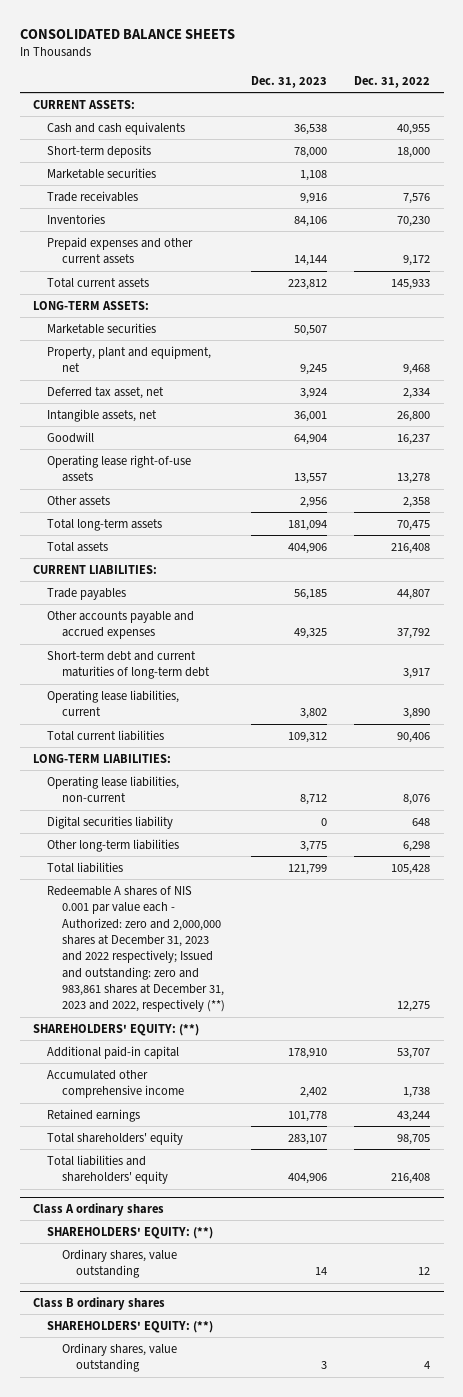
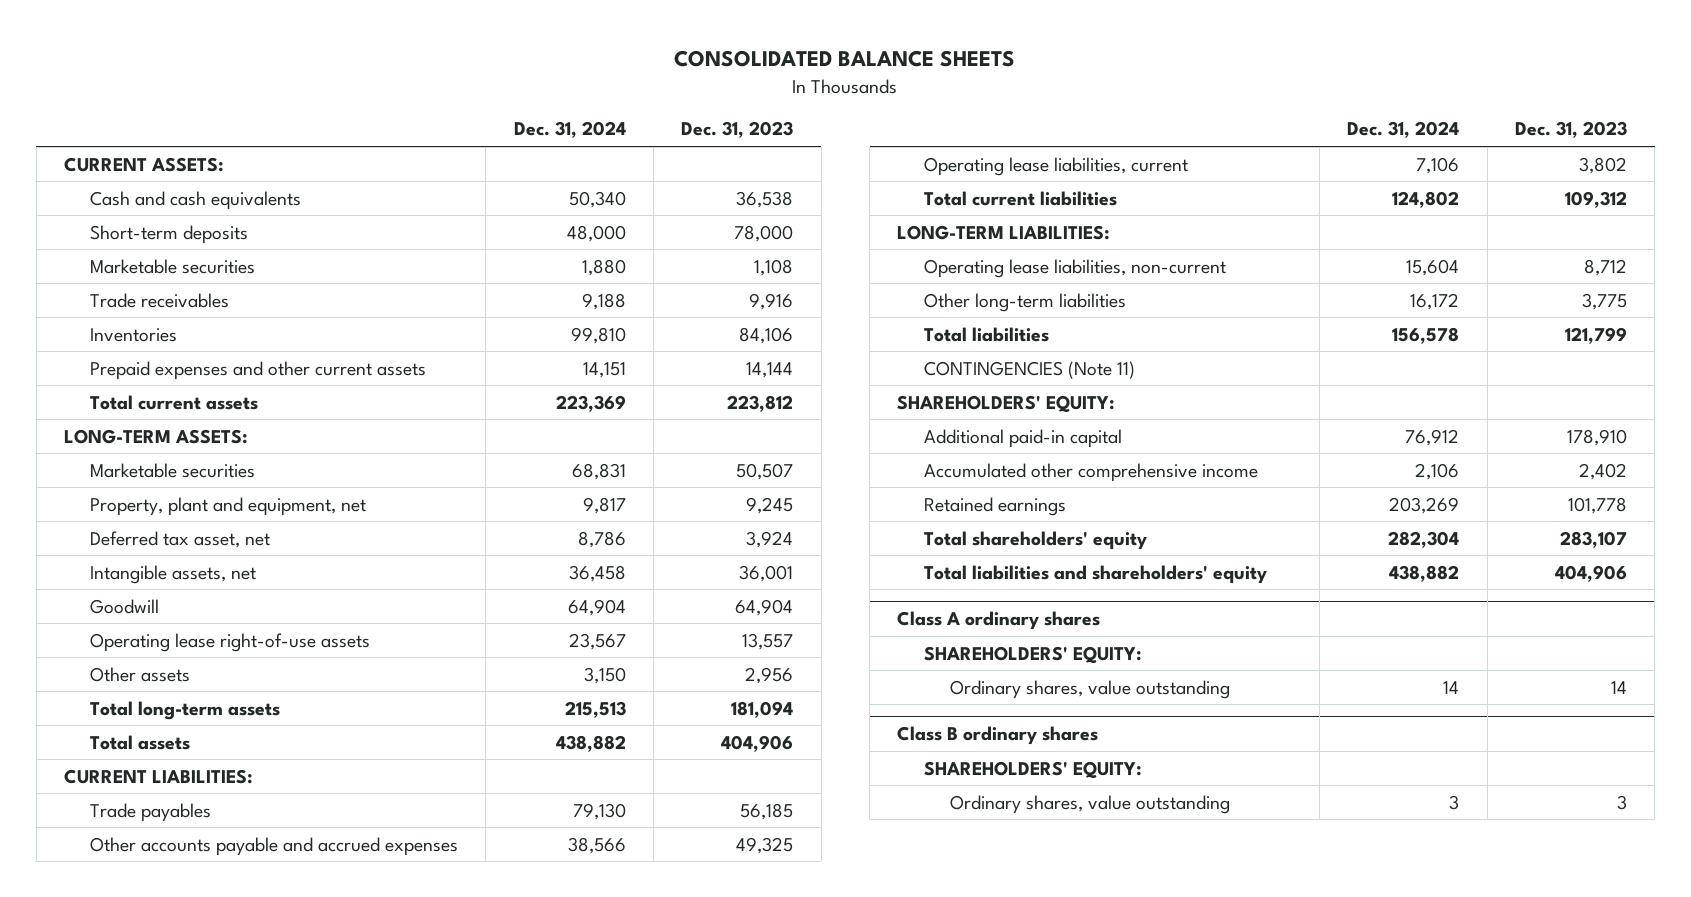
[354,75,431,88] Dec. 31, 2022 -> none
none -> [513,121,626,139] Dec. 31, 2024
[47,650,210,680] Short-term debt and current maturities of long-term debt -> none
[47,815,174,829] Digital securities liability -> none
[47,885,225,1013] Redeemable A shares of NIS 0.001 par value each - Authorized: zero and 2,000,000 shares at December 31, 2023 and 2022 respectively; Issued and outstanding: zero and 983,861 shares at December 31, 2023 and 2022, respectively (**) -> none
none -> [923,360,1135,379] CONTINGENCIES (Note 11)
[32,1023,199,1036] SHAREHOLDERS' EQUITY: (**) -> [897,394,1116,413] SHAREHOLDERS' EQUITY:
[47,1226,214,1239] SHAREHOLDERS' EQUITY: (**) -> [923,645,1142,664] SHAREHOLDERS' EQUITY:
[47,1320,214,1333] SHAREHOLDERS' EQUITY: (**) -> [923,760,1142,779] SHAREHOLDERS' EQUITY:

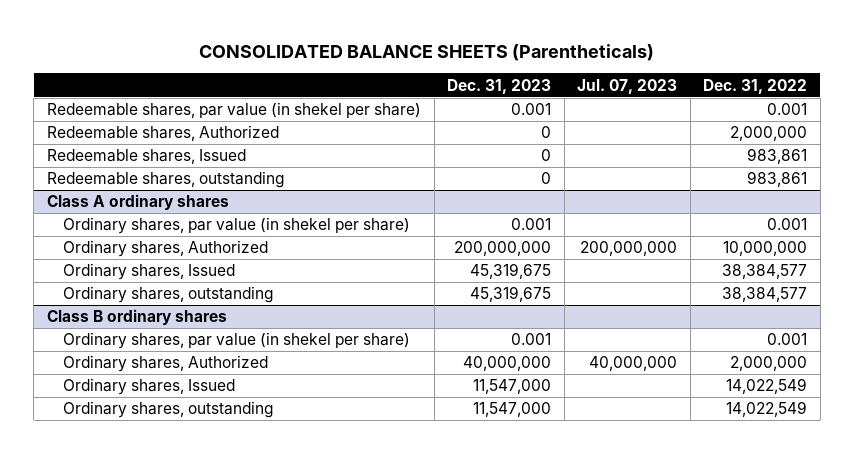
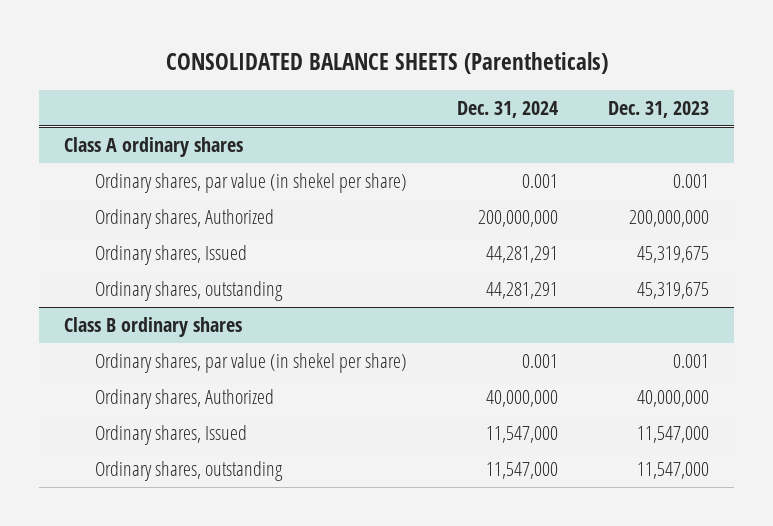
[577,78,678,94] Jul. 07, 2023 -> none
[703,78,808,94] Dec. 31, 2022 -> none
none -> [456,100,558,118] Dec. 31, 2024
[46,102,421,119] Redeemable shares, par value (in shekel per share) -> none
[46,125,279,142] Redeemable shares, Authorized -> none
[46,149,246,165] Redeemable shares, Issued -> none
[46,171,285,189] Redeemable shares, outstanding -> none

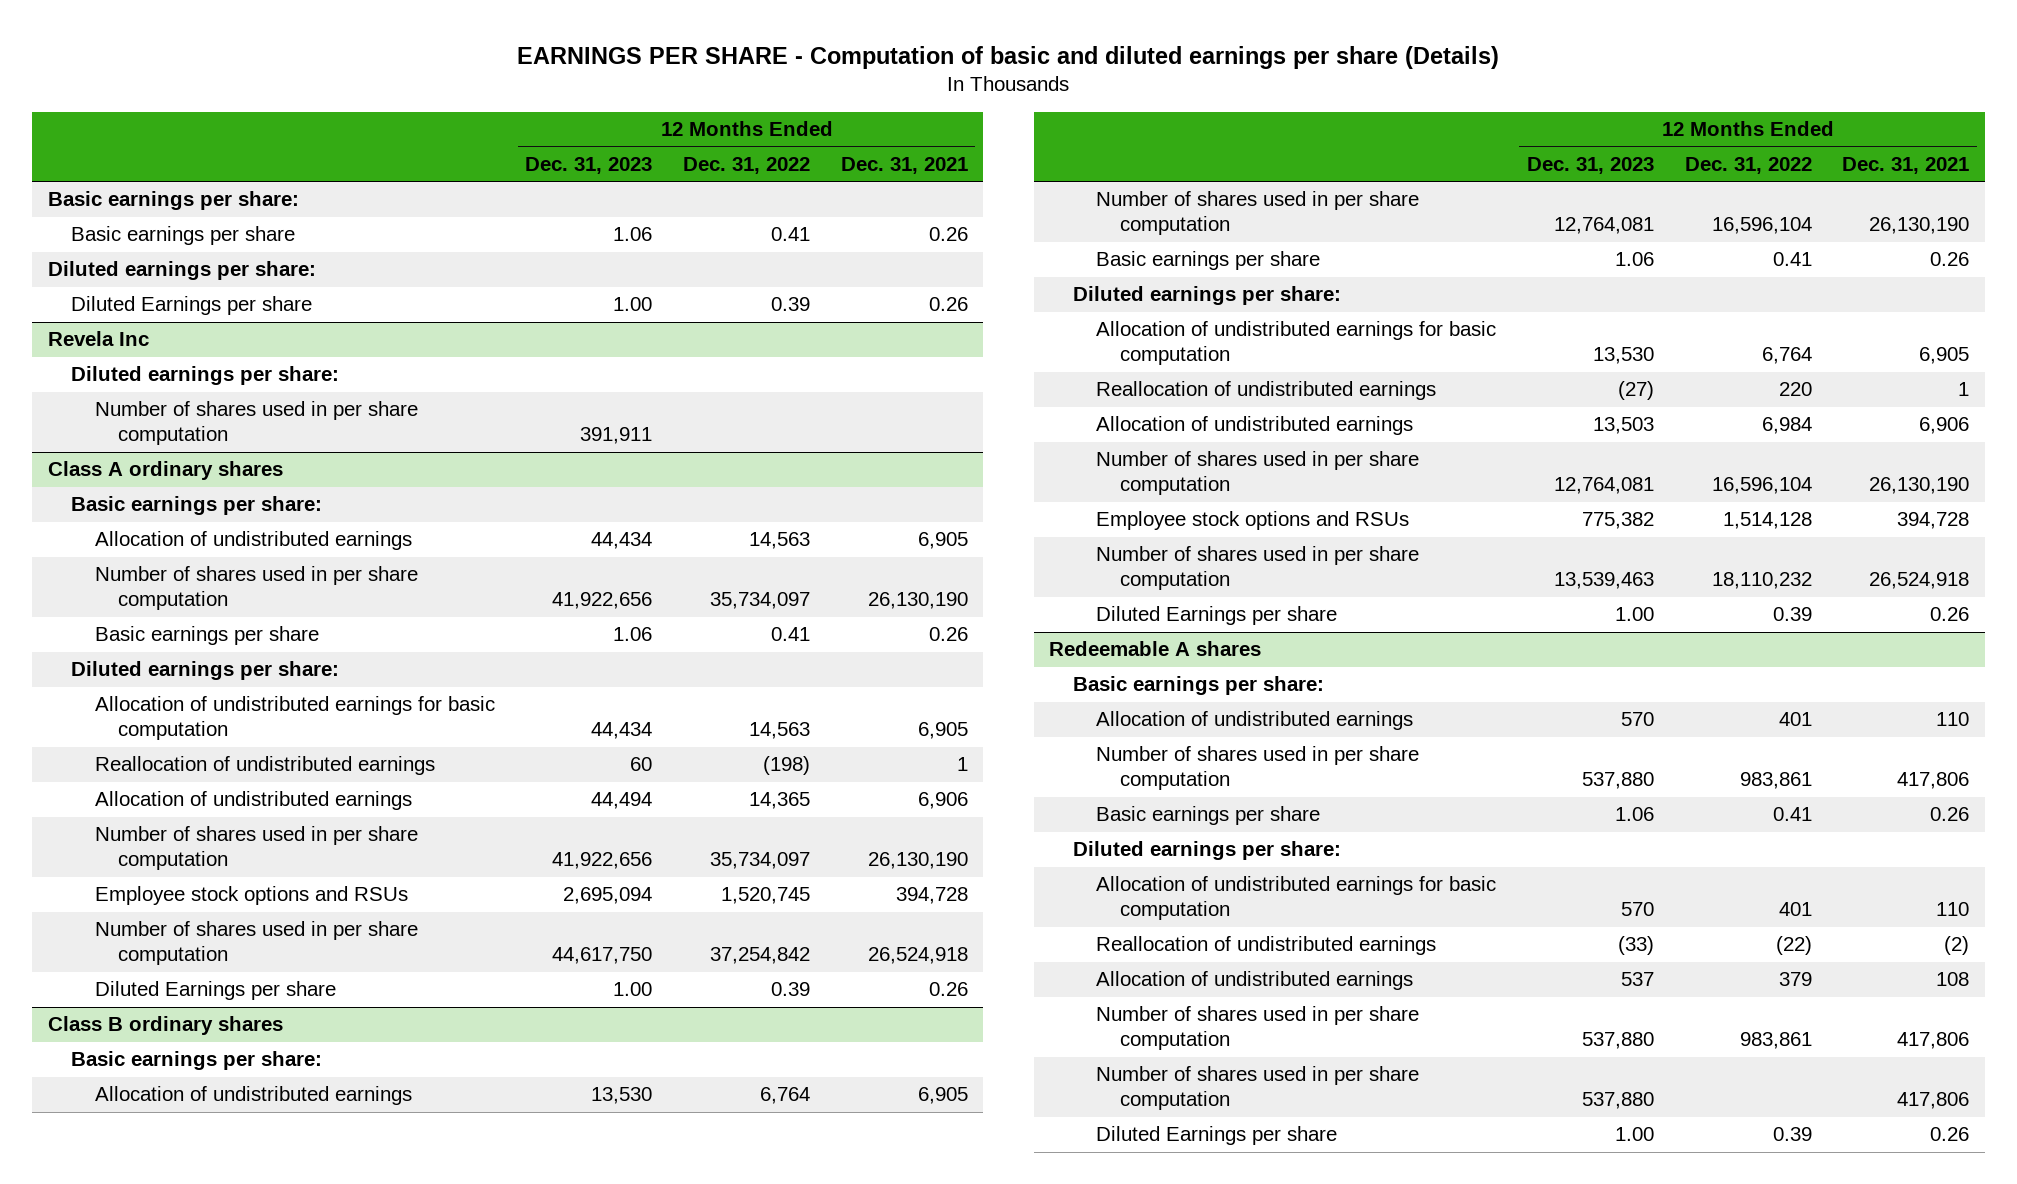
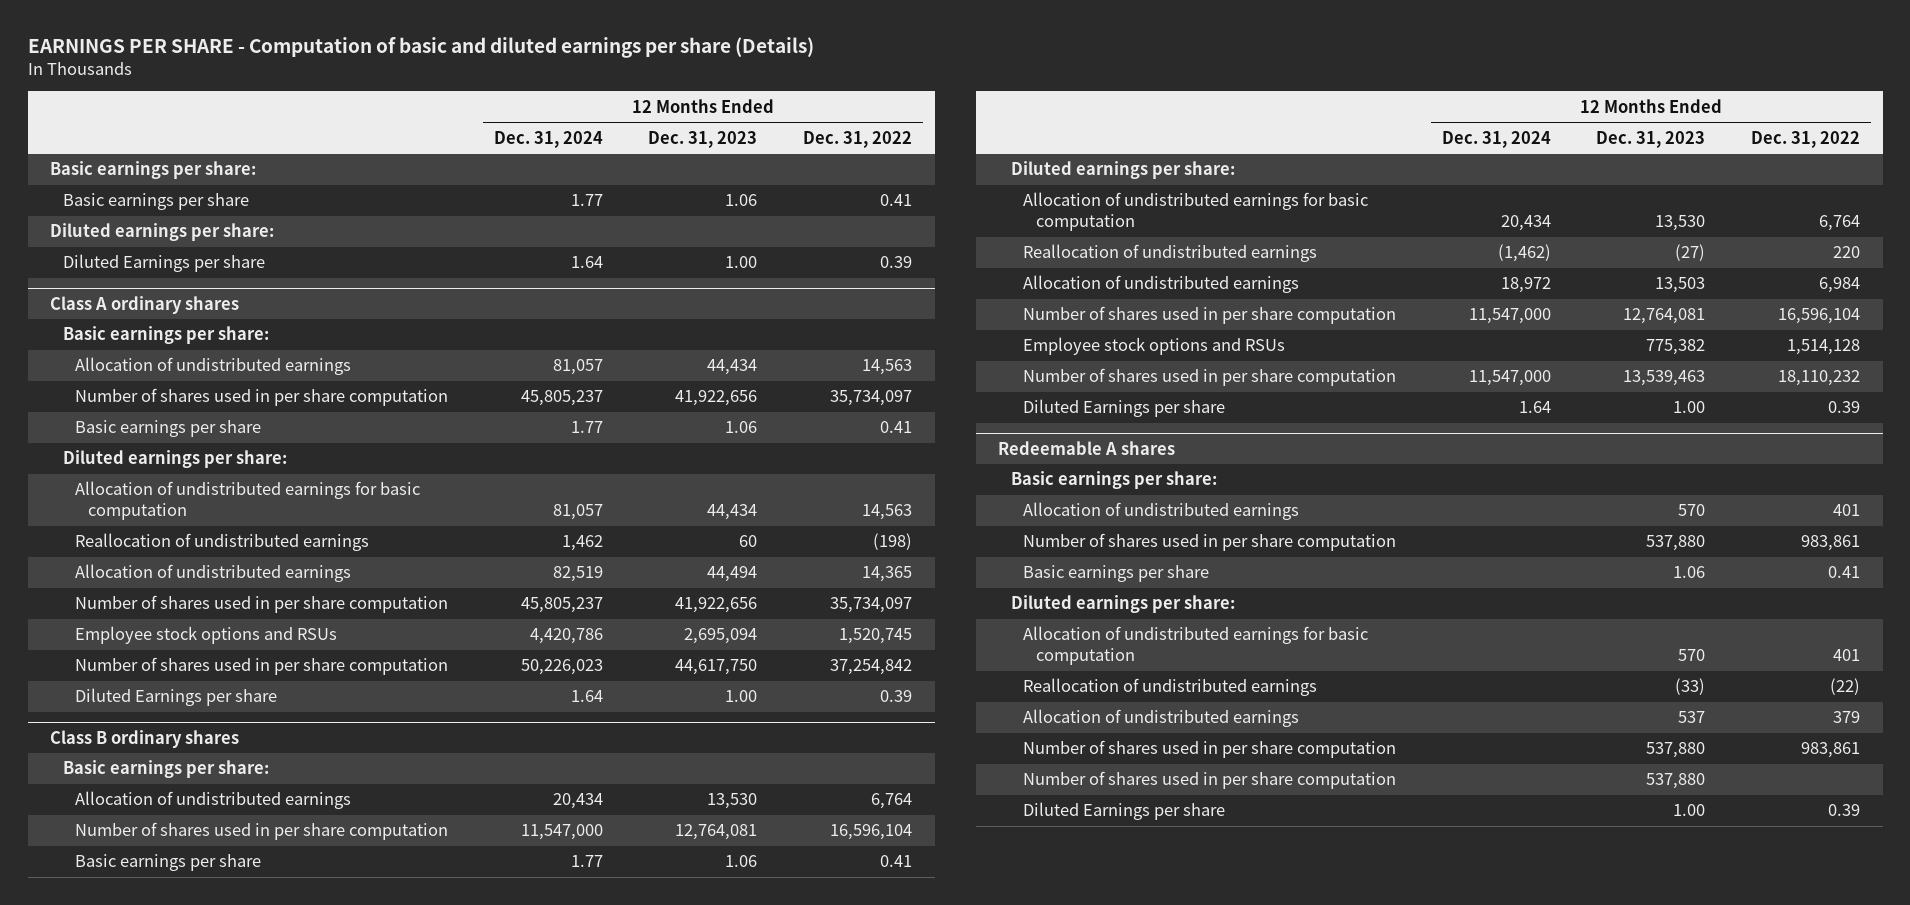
[840,156,968,174] Dec. 31, 2021 -> none
none -> [493,130,603,148] Dec. 31, 2024
[47,331,149,347] Revela Inc -> none
[71,366,340,386] Diluted earnings per share: -> none
[94,401,418,446] Number of shares used in per share computation -> none

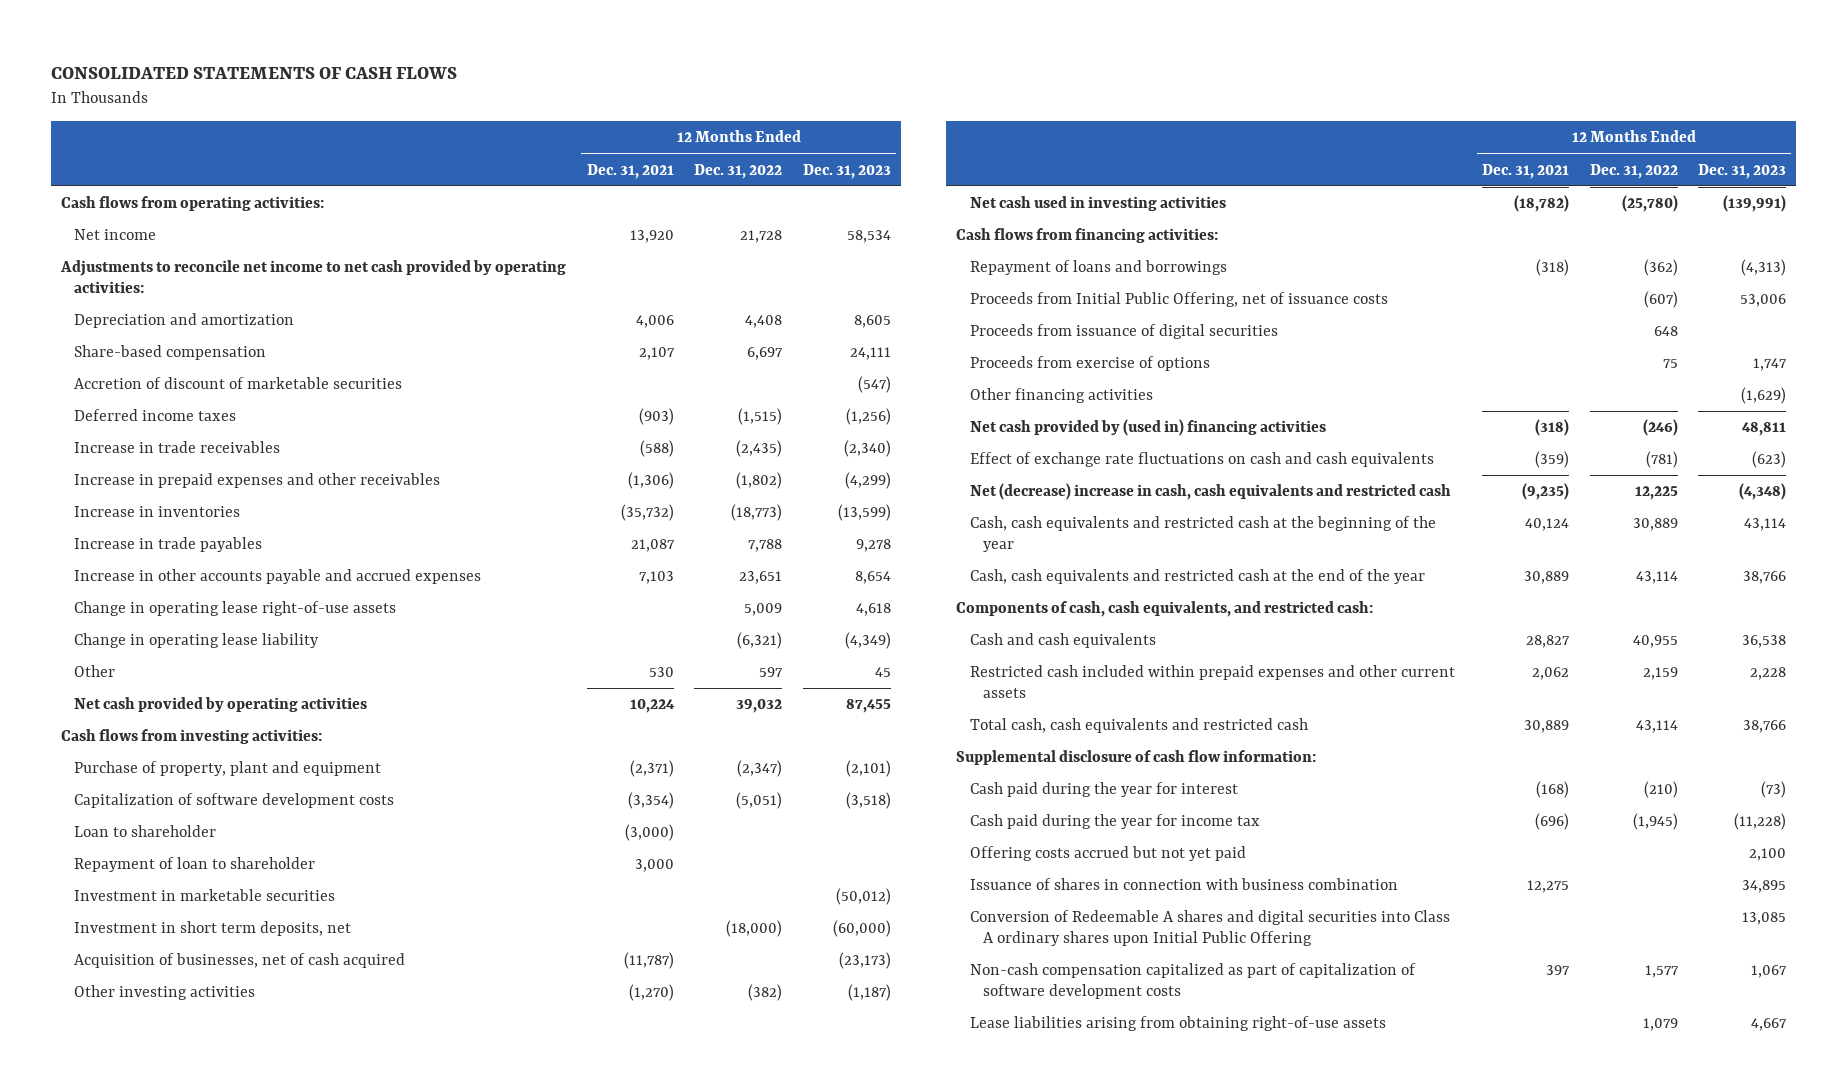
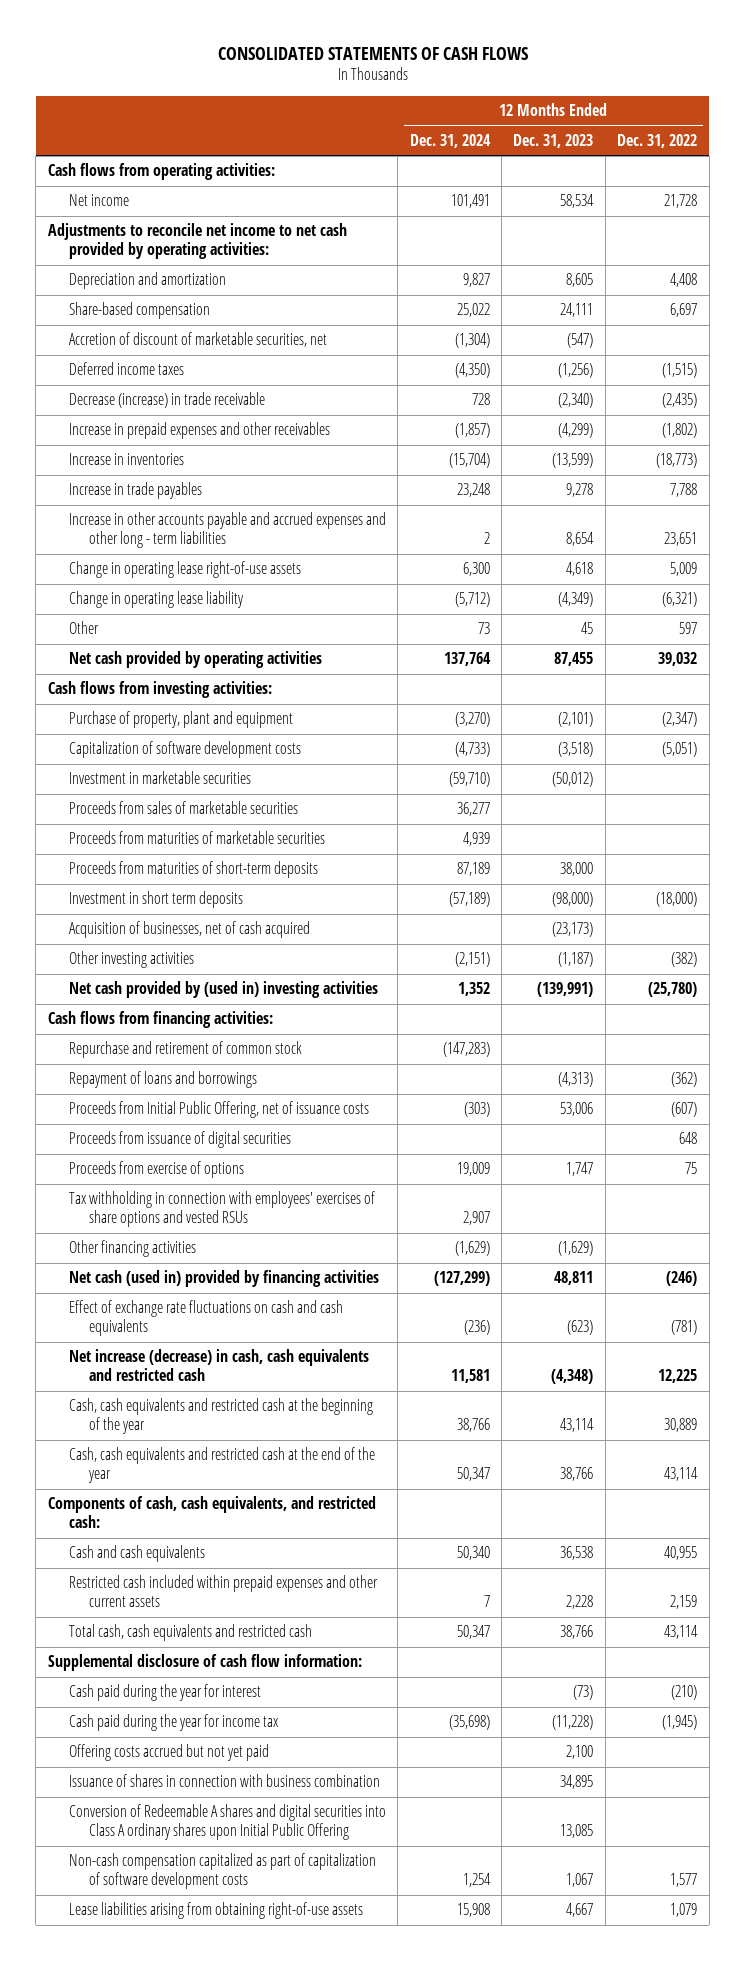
[586,163,674,179] Dec. 31, 2021 -> none
none -> [409,134,491,149] Dec. 31, 2024
[74,377,403,390] Accretion of discount of marketable securities -> [68,332,327,348] Accretion of discount of marketable securities, net
[74,441,281,454] Increase in trade receivables -> [68,392,265,409] Decrease (increase) in trade receivable
[74,569,482,585] Increase in other accounts payable and accrued expenses -> [68,512,386,549] Increase in other accounts payable and accrued expenses and other long - term liabilities
[74,825,217,838] Loan to shareholder -> none
[74,857,316,873] Repayment of loan to shareholder -> none
none -> [68,801,298,815] Proceeds from sales of marketable securities
none -> [68,831,325,845] Proceeds from maturities of marketable securities
none -> [68,861,318,879] Proceeds from maturities of short-term deposits
[74,921,352,937] Investment in short term deposits, net -> [68,891,243,909] Investment in short term deposits
[832,920,891,938] (60,000) -> [552,892,594,908] (98,000)
[969,196,1226,212] Net cash used in investing activities -> [68,981,378,999] Net cash provided by (used in) investing activities
none -> [68,1041,302,1059] Repurchase and retirement of common stock
none -> [68,1191,375,1228] Tax withholding in connection with employees' exercises of share options and vested RSUs
[969,419,1326,437] Net cash provided by (used in) financing activities -> [68,1270,379,1288] Net cash (used in) provided by financing activities
[969,483,1451,501] Net (decrease) increase in cash, cash equivalents and restricted cash -> [68,1349,369,1382] Net increase (decrease) in cash, cash equivalents and restricted cash

